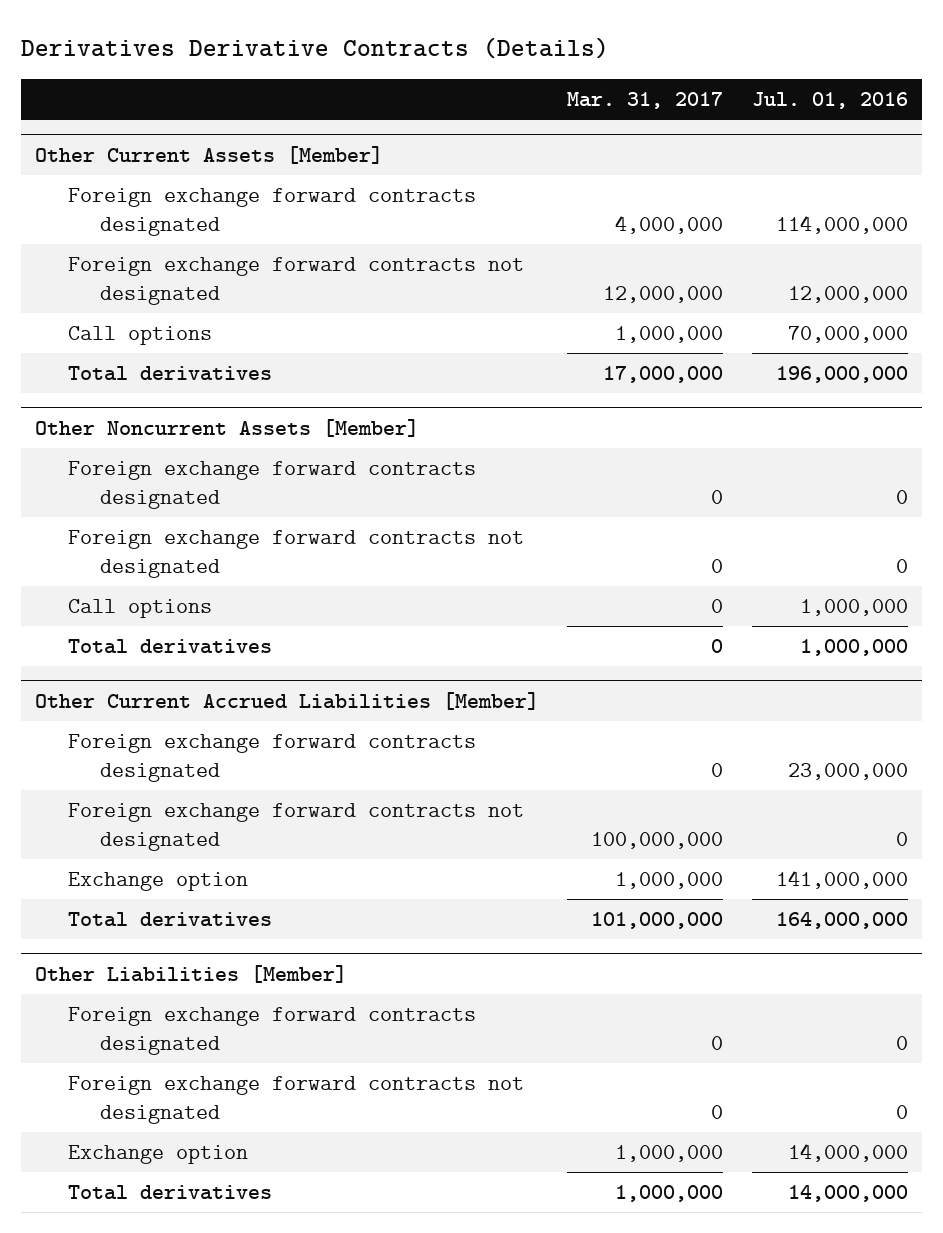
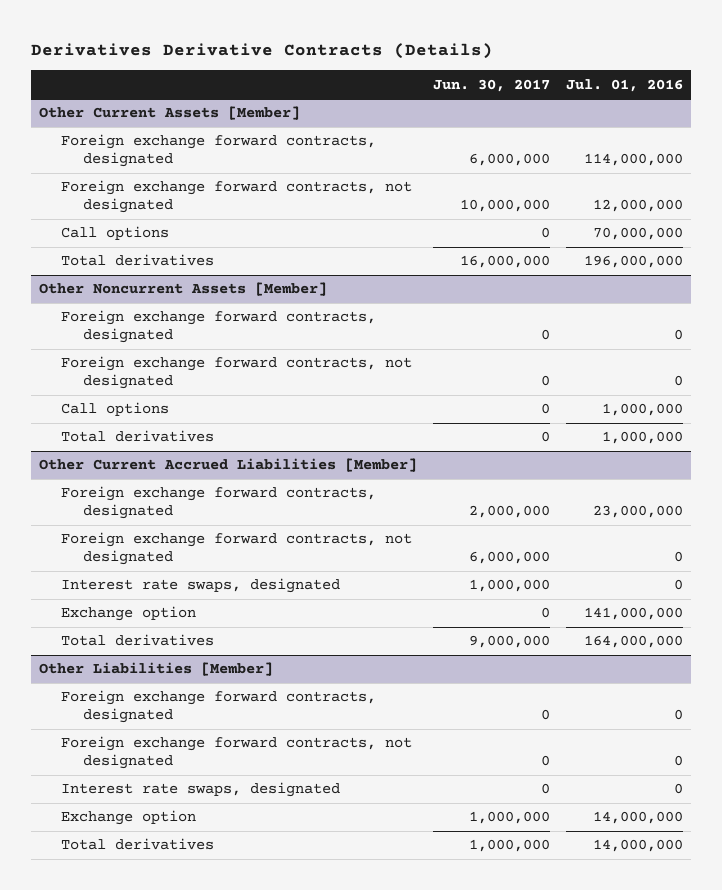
[567,92,724,110] Mar. 31, 2017 -> none
none -> [433,78,551,92] Jun. 30, 2017
[67,188,476,237] Foreign exchange forward contracts designated -> [61,134,377,168] Foreign exchange forward contracts, designated
[67,257,524,306] Foreign exchange forward contracts not designated -> [61,180,413,214] Foreign exchange forward contracts, not designated
[67,461,476,510] Foreign exchange forward contracts designated -> [61,310,377,344] Foreign exchange forward contracts, designated
[67,530,524,579] Foreign exchange forward contracts not designated -> [61,356,413,390] Foreign exchange forward contracts, not designated
[67,734,476,783] Foreign exchange forward contracts designated -> [61,486,377,520] Foreign exchange forward contracts, designated
[67,803,524,852] Foreign exchange forward contracts not designated -> [61,532,413,566] Foreign exchange forward contracts, not designated
none -> [61,578,341,594] Interest rate swaps, designated
[67,1007,476,1056] Foreign exchange forward contracts designated -> [61,690,377,724] Foreign exchange forward contracts, designated
[67,1076,524,1125] Foreign exchange forward contracts not designated -> [61,736,413,770] Foreign exchange forward contracts, not designated
none -> [61,782,341,798] Interest rate swaps, designated

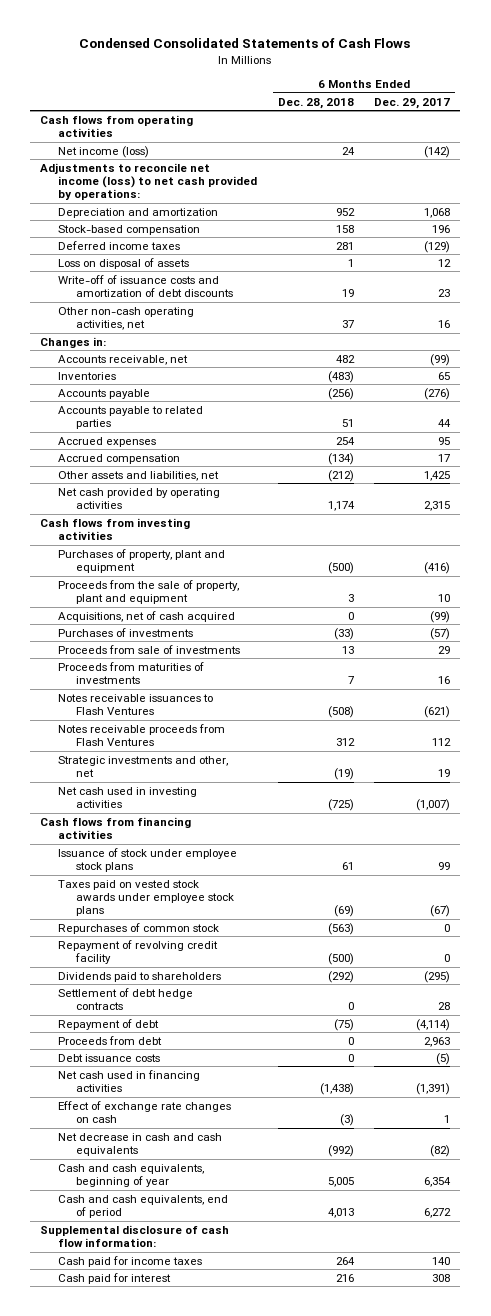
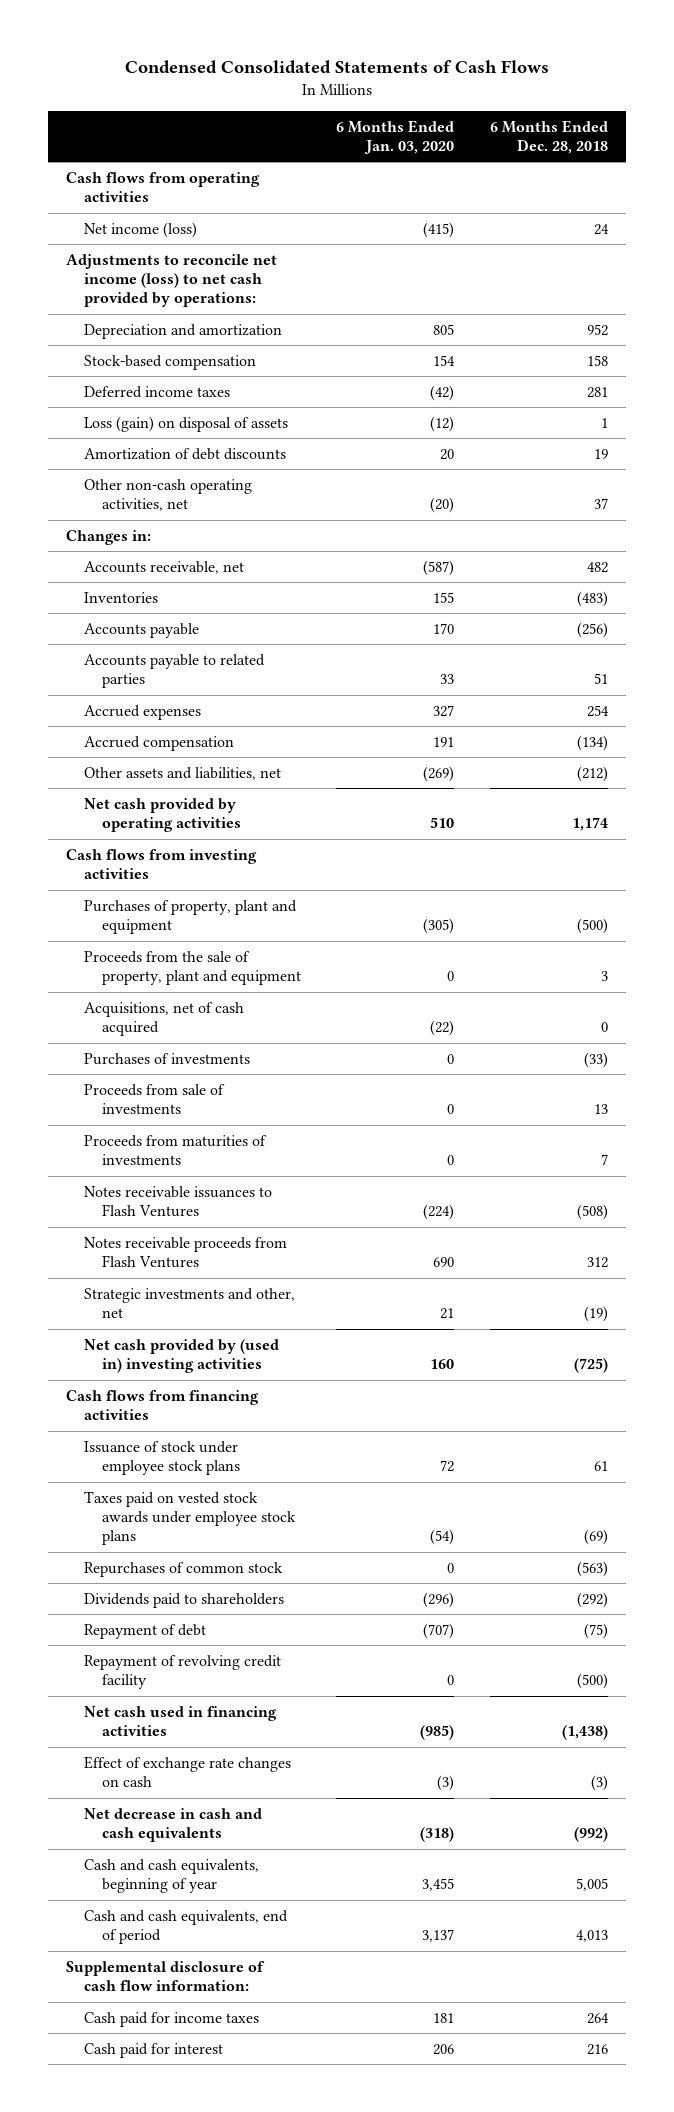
[374,97,451,109] Dec. 29, 2017 -> none
none -> [336,119,455,154] 6 Months Ended Jan. 03, 2020
[58,257,190,269] Loss on disposal of assets -> [83,415,288,432] Loss (gain) on disposal of assets
[58,274,234,298] Write-off of issuance costs and amortization of debt discounts -> [83,447,286,460] Amortization of debt discounts
[58,786,198,809] Net cash used in investing activities -> [83,1338,279,1374] Net cash provided by (used in) investing activities
[58,987,194,1011] Settlement of debt hedge contracts -> none
[58,1035,163,1045] Proceeds from debt -> none
[58,1053,161,1062] Debt issuance costs -> none
[58,939,219,965] Repayment of revolving credit facility -> [83,1654,281,1690] Repayment of revolving credit facility

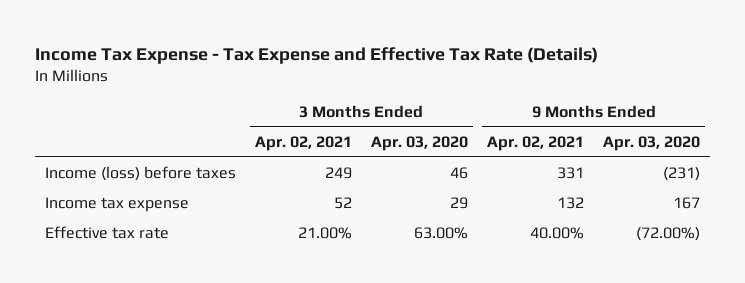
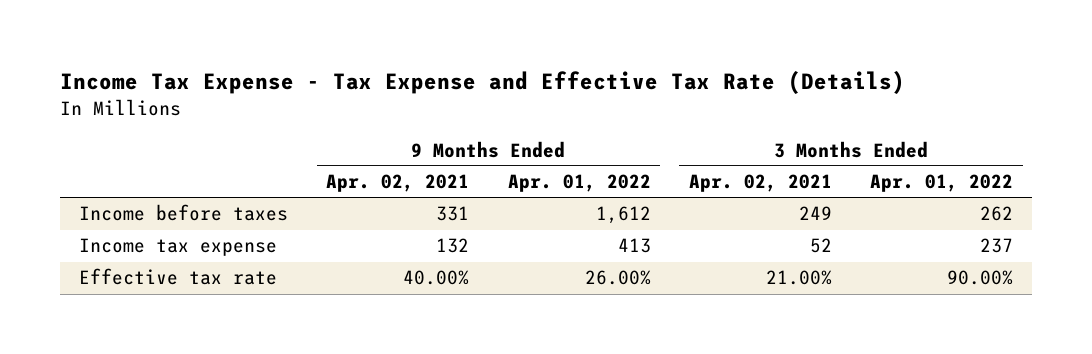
[371,135,469,151] Apr. 03, 2020 -> none
[603,135,701,151] Apr. 03, 2020 -> none
none -> [507,174,651,193] Apr. 01, 2022
none -> [870,174,1014,193] Apr. 01, 2022
[44,166,236,182] Income (loss) before taxes -> [79,204,289,222] Income before taxes

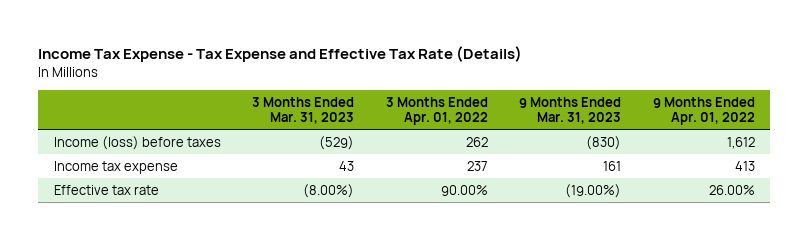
[326,174,470,193] Apr. 02, 2021 -> none
[688,174,832,193] Apr. 02, 2021 -> none
none -> [252,96,355,125] 3 Months Ended Mar. 31, 2023
none -> [519,96,622,125] 9 Months Ended Mar. 31, 2023
[79,204,289,222] Income before taxes -> [53,135,221,150] Income (loss) before taxes

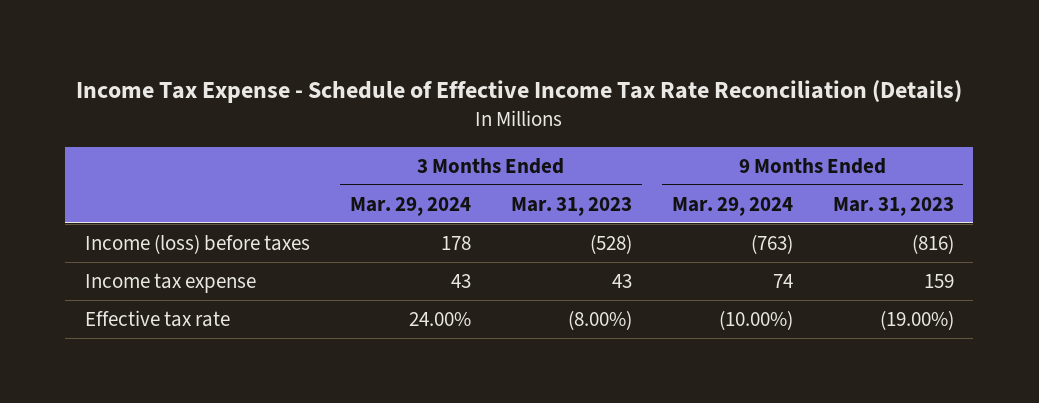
[38,45,523,62] Income Tax Expense - Tax Expense and Effective Tax Rate (Details) -> [76,79,963,103] Income Tax Expense - Schedule of Effective Income Tax Rate Reconciliation (Details)
[385,96,488,126] 3 Months Ended Apr. 01, 2022 -> none
[652,96,755,126] 9 Months Ended Apr. 01, 2022 -> none
none -> [350,196,472,216] Mar. 29, 2024
none -> [671,196,793,216] Mar. 29, 2024
[319,135,355,150] (529) -> [589,233,632,254] (528)
[586,135,622,150] (830) -> [911,233,954,254] (816)
[603,160,622,171] 161 -> [923,273,954,288] 159

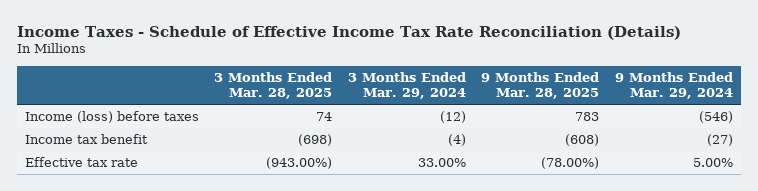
[76,79,963,103] Income Tax Expense - Schedule of Effective Income Tax Rate Reconciliation (Details) -> [17,25,682,40] Income Taxes - Schedule of Effective Income Tax Rate Reconciliation (Details)
[510,196,632,216] Mar. 31, 2023 -> none
[832,196,954,216] Mar. 31, 2023 -> none
none -> [214,72,333,99] 3 Months Ended Mar. 28, 2025
none -> [481,72,600,99] 9 Months Ended Mar. 28, 2025
[441,235,472,250] 178 -> [439,111,466,124] (12)
[750,233,793,254] (763) -> [698,111,733,124] (546)
[85,272,257,293] Income tax expense -> [24,134,148,145] Income tax benefit
[451,273,472,288] 43 -> [447,134,466,147] (4)
[772,273,793,288] 74 -> [706,134,733,147] (27)
[409,311,472,326] 24.00% -> [417,158,466,168] 33.00%
[718,309,793,330] (10.00%) -> [692,158,733,168] 5.00%

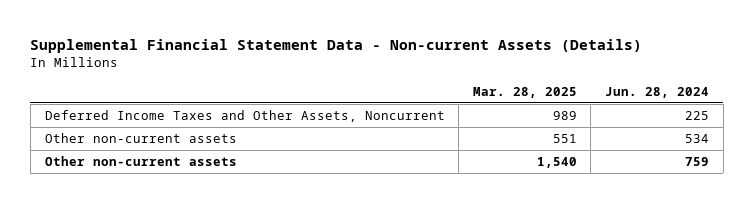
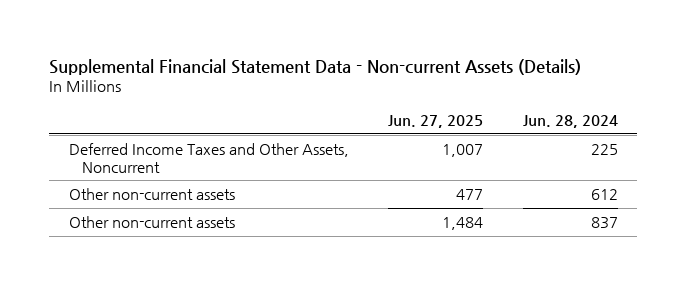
[472,86,577,98] Mar. 28, 2025 -> none
none -> [388,114,484,128] Jun. 27, 2025
[685,134,710,144] 534 -> [590,189,618,201] 612
[685,157,710,167] 759 -> [590,217,618,230] 837

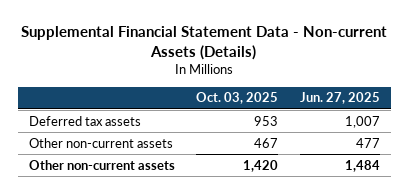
[522,114,618,128] Jun. 28, 2024 -> none
none -> [196,92,279,105] Oct. 03, 2025
[68,143,349,173] Deferred Income Taxes and Other Assets, Noncurrent -> [28,115,141,126] Deferred tax assets

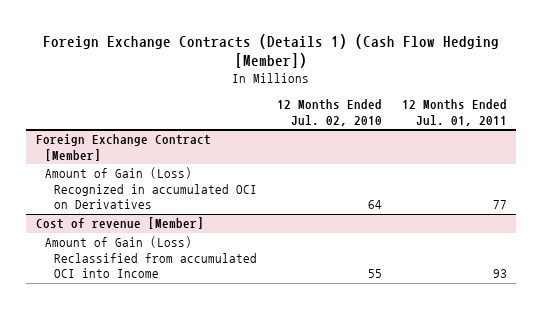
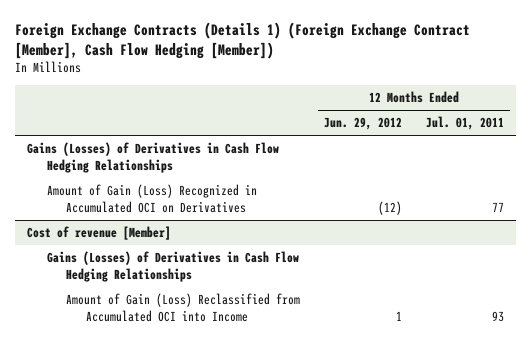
[43,33,500,69] Foreign Exchange Contracts (Details 1) (Cash Flow Hedging [Member]) -> [14,21,470,59] Foreign Exchange Contracts (Details 1) (Foreign Exchange Contract [Member], Cash Flow Hedging [Member])
[276,99,382,126] 12 Months Ended Jul. 02, 2010 -> none
none -> [324,117,403,131] Jun. 29, 2012
[36,134,212,161] Foreign Exchange Contract [Member] -> none
none -> [26,142,279,173] Gains (Losses) of Derivatives in Cash Flow Hedging Relationships
[45,167,258,210] Amount of Gain (Loss) Recognized in accumulated OCI on Derivatives -> [46,184,257,213] Amount of Gain (Loss) Recognized in Accumulated OCI on Derivatives
none -> [46,251,299,282] Gains (Losses) of Derivatives in Cash Flow Hedging Relationships
[45,236,258,279] Amount of Gain (Loss) Reclassified from accumulated OCI into Income -> [66,293,301,322] Amount of Gain (Loss) Reclassified from Accumulated OCI into Income

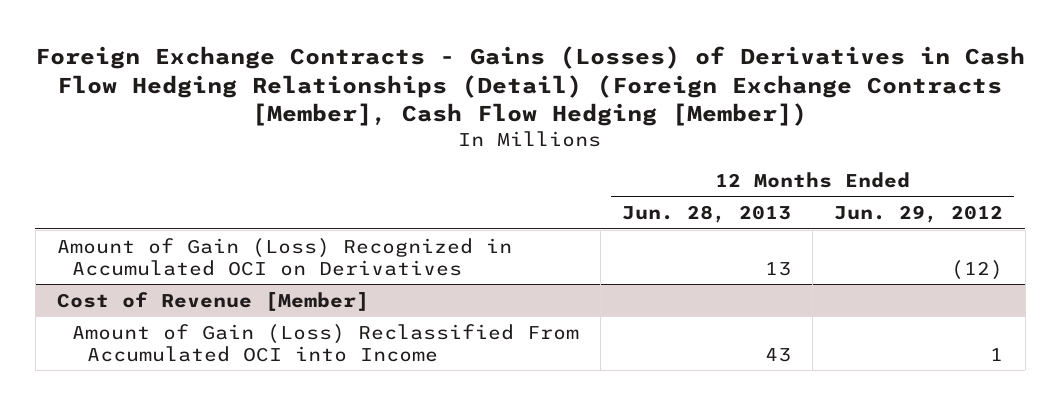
[14,21,470,59] Foreign Exchange Contracts (Details 1) (Foreign Exchange Contract [Member], Cash Flow Hedging [Member]) -> [35,45,1026,127] Foreign Exchange Contracts - Gains (Losses) of Derivatives in Cash Flow Hedging Relationships (Detail) (Foreign Exchange Contracts [Member], Cash Flow Hedging [Member])
[425,116,504,131] Jul. 01, 2011 -> none
none -> [622,205,792,224] Jun. 28, 2013
[26,142,279,173] Gains (Losses) of Derivatives in Cash Flow Hedging Relationships -> none
[46,251,299,282] Gains (Losses) of Derivatives in Cash Flow Hedging Relationships -> none
[26,226,171,241] Cost of revenue [Member] -> [56,291,369,311] Cost of Revenue [Member]
[66,293,301,322] Amount of Gain (Loss) Reclassified from Accumulated OCI into Income -> [71,323,579,362] Amount of Gain (Loss) Reclassified From Accumulated OCI into Income

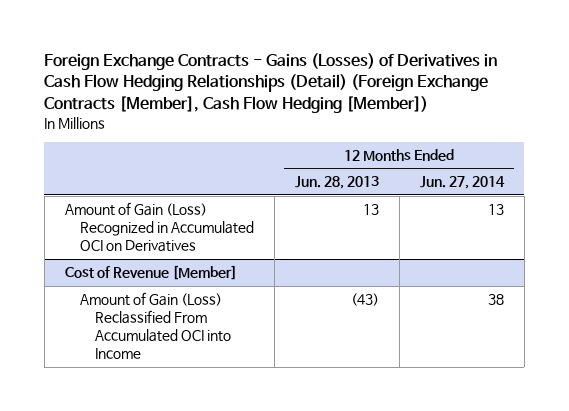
[834,205,1004,224] Jun. 29, 2012 -> none
none -> [419,176,505,190] Jun. 27, 2014
[765,347,792,362] 43 -> [350,293,379,307] (43)

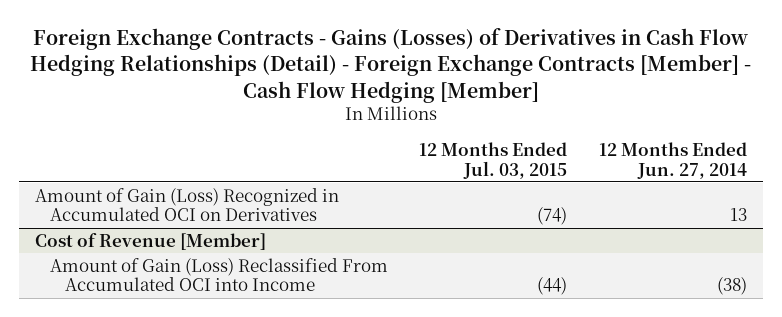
[44,52,498,113] Foreign Exchange Contracts - Gains (Losses) of Derivatives in Cash Flow Hedging Relationships (Detail) (Foreign Exchange Contracts [Member], Cash Flow Hedging [Member]) -> [29,28,751,103] Foreign Exchange Contracts - Gains (Losses) of Derivatives in Cash Flow Hedging Relationships (Detail) - Foreign Exchange Contracts [Member] - Cash Flow Hedging [Member]
[294,176,379,190] Jun. 28, 2013 -> none
none -> [419,141,568,179] 12 Months Ended Jul. 03, 2015
[487,294,504,306] 38 -> [716,277,747,296] (38)

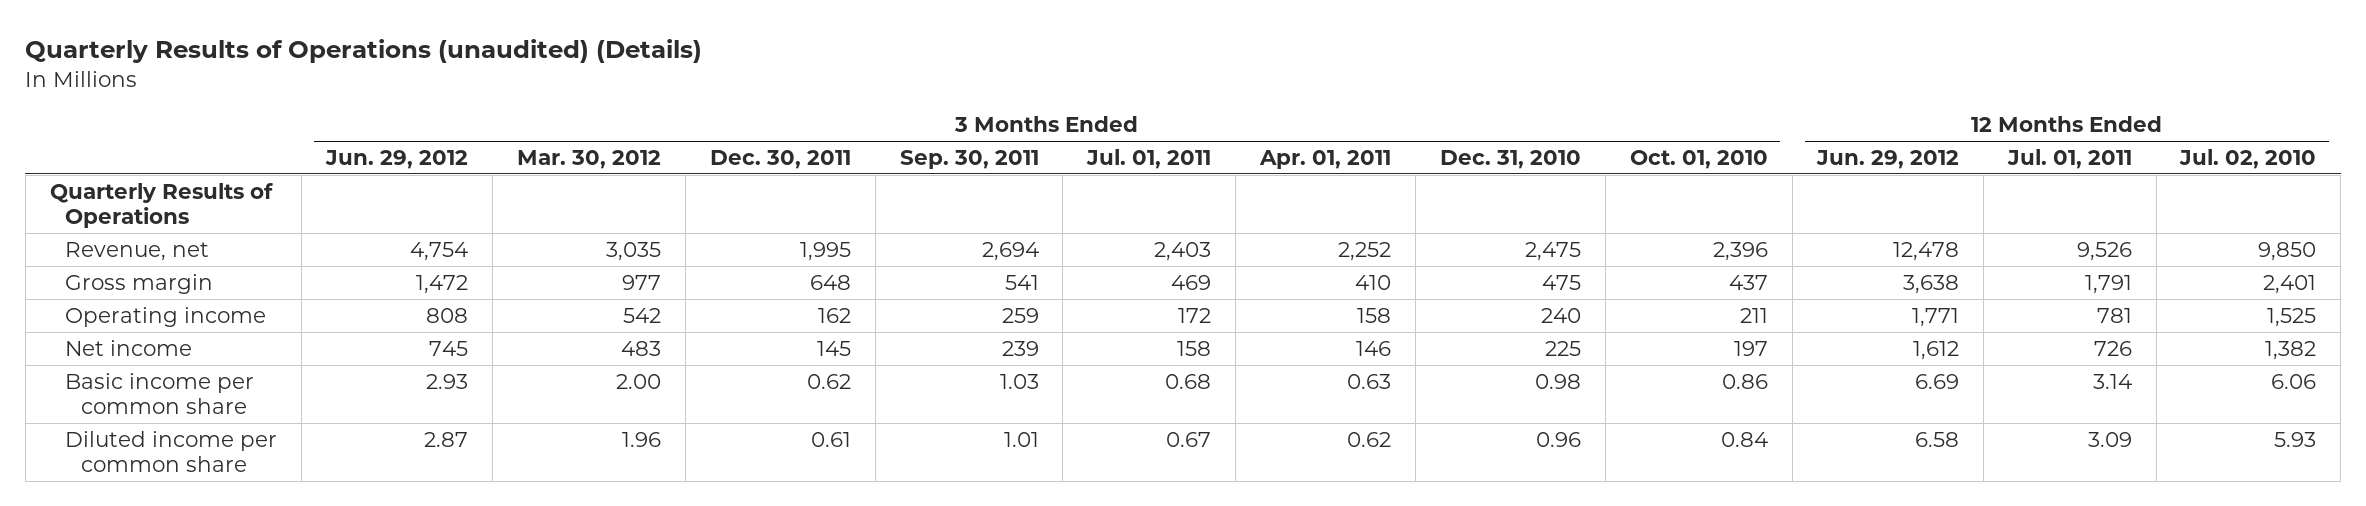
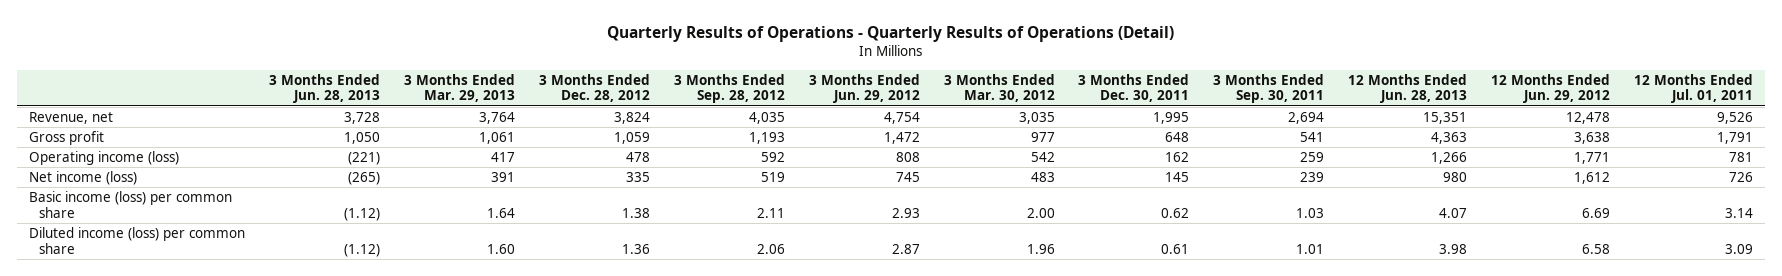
[25,39,703,64] Quarterly Results of Operations (unaudited) (Details) -> [607,26,1175,43] Quarterly Results of Operations - Quarterly Results of Operations (Detail)
[1086,148,1212,169] Jul. 01, 2011 -> none
[1259,149,1392,169] Apr. 01, 2011 -> none
[1440,149,1582,169] Dec. 31, 2010 -> none
[1629,149,1768,169] Oct. 01, 2010 -> none
[2179,148,2317,169] Jul. 02, 2010 -> none
none -> [269,73,381,104] 3 Months Ended Jun. 28, 2013
none -> [404,73,516,103] 3 Months Ended Mar. 29, 2013
none -> [538,73,650,103] 3 Months Ended Dec. 28, 2012
none -> [673,73,785,104] 3 Months Ended Sep. 28, 2012
none -> [1348,73,1468,104] 12 Months Ended Jun. 28, 2013
[49,182,273,229] Quarterly Results of Operations -> none
[65,273,214,294] Gross margin -> [29,130,105,145] Gross profit
[65,306,267,327] Operating income -> [29,150,180,165] Operating income (loss)
[65,339,193,356] Net income -> [29,170,138,185] Net income (loss)
[65,372,255,415] Basic income per common share -> [29,190,233,218] Basic income (loss) per common share
[65,430,278,473] Diluted income per common share -> [29,226,246,254] Diluted income (loss) per common share

